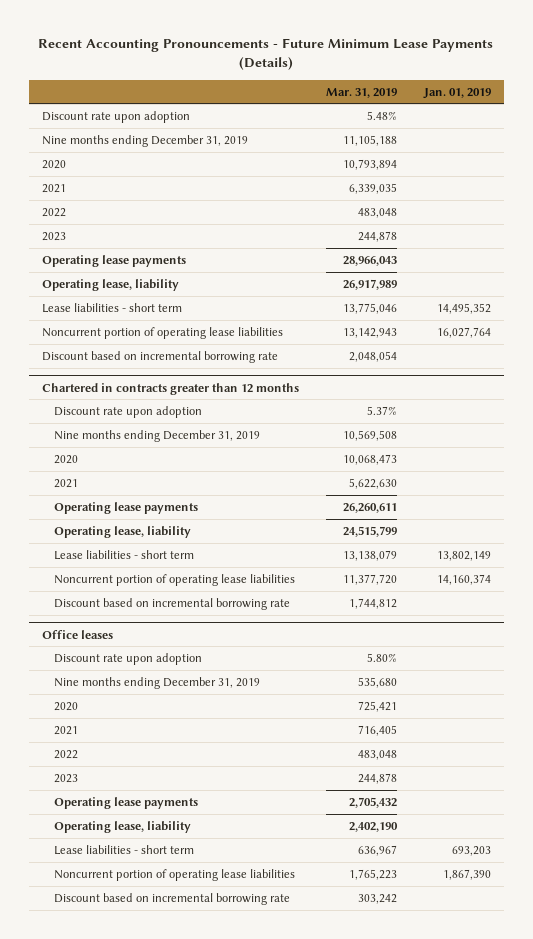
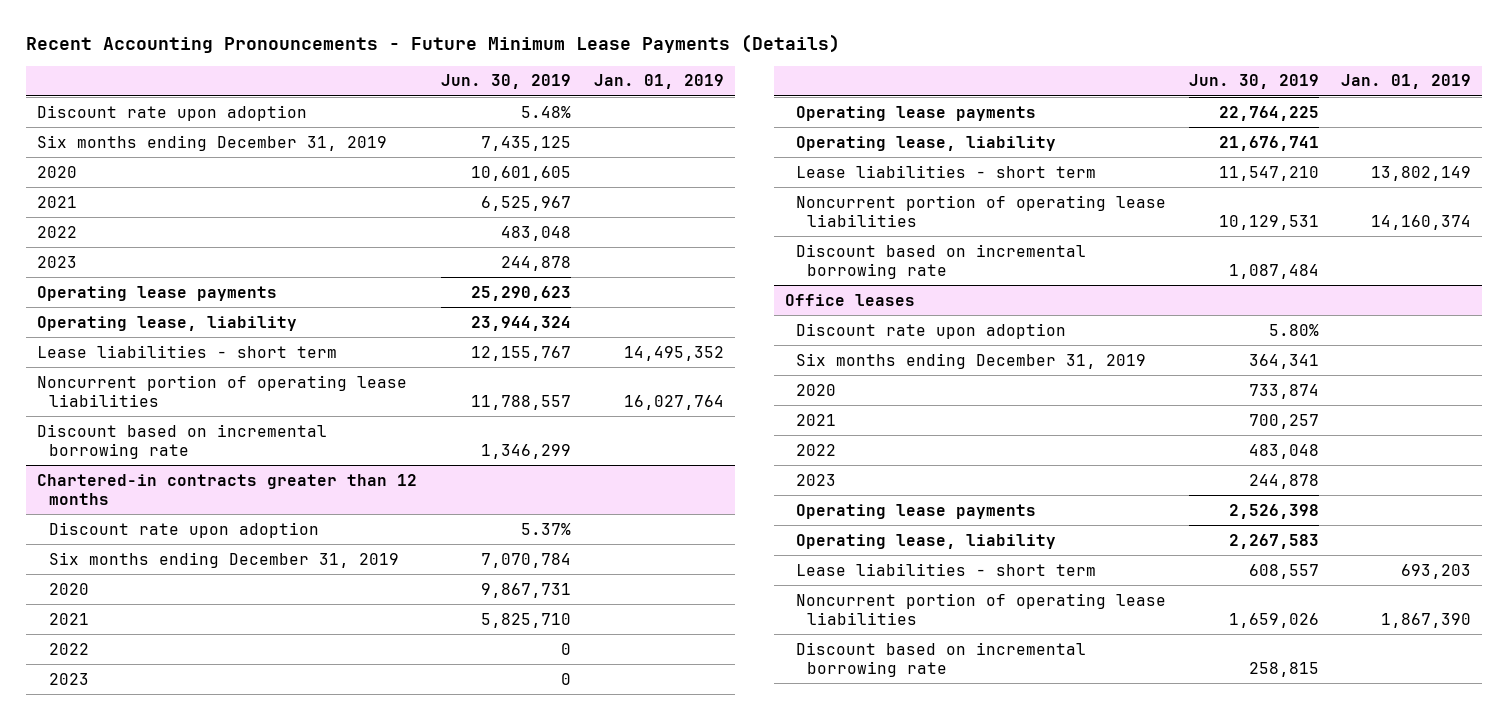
[325,87,397,98] Mar. 31, 2019 -> none
none -> [441,74,572,90] Jun. 30, 2019
[42,134,249,147] Nine months ending December 31, 2019 -> [37,134,388,151] Six months ending December 31, 2019
[42,382,300,395] Chartered in contracts greater than 12 months -> [37,473,418,505] Chartered-in contracts greater than 12 months
[53,429,260,442] Nine months ending December 31, 2019 -> [48,551,399,568] Six months ending December 31, 2019
none -> [48,642,89,655] 2022
none -> [48,672,89,685] 2023
[53,676,260,689] Nine months ending December 31, 2019 -> [796,352,1147,369] Six months ending December 31, 2019

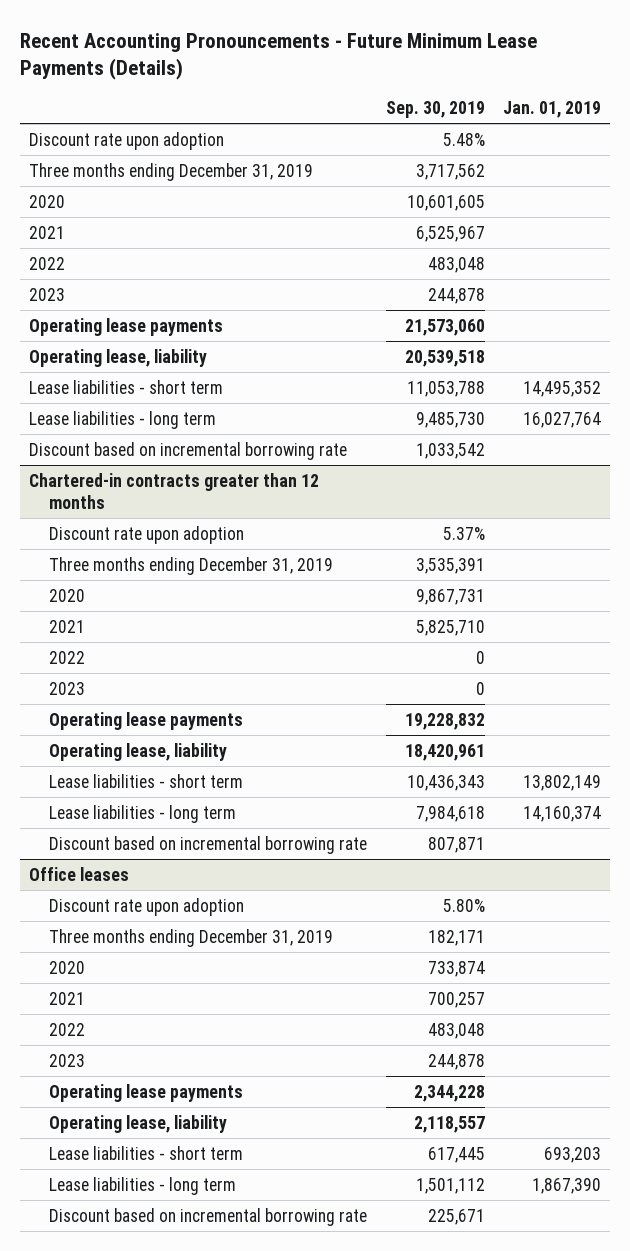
[441,74,572,90] Jun. 30, 2019 -> none
none -> [385,101,485,119] Sep. 30, 2019
[37,134,388,151] Six months ending December 31, 2019 -> [29,162,314,181] Three months ending December 31, 2019
[37,374,408,407] Noncurrent portion of operating lease liabilities -> [29,410,217,429] Lease liabilities - long term
[48,551,399,568] Six months ending December 31, 2019 -> [49,556,334,575] Three months ending December 31, 2019
[796,194,1167,227] Noncurrent portion of operating lease liabilities -> [49,804,237,823] Lease liabilities - long term
[796,352,1147,369] Six months ending December 31, 2019 -> [49,928,334,947] Three months ending December 31, 2019
[796,592,1167,625] Noncurrent portion of operating lease liabilities -> [49,1176,237,1195] Lease liabilities - long term

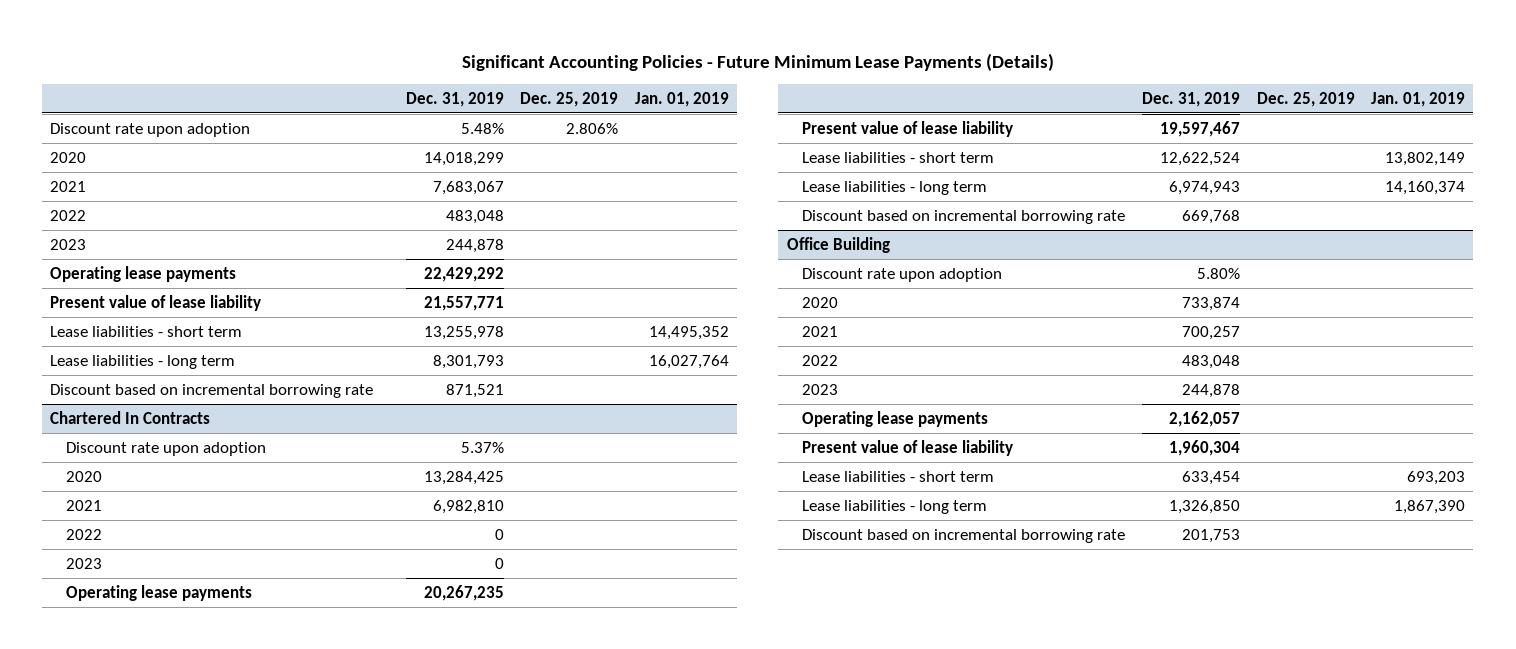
[20,32,538,80] Recent Accounting Pronouncements - Future Minimum Lease Payments (Details) -> [461,52,1054,71] Significant Accounting Policies - Future Minimum Lease Payments (Details)
[385,101,485,119] Sep. 30, 2019 -> none
none -> [405,92,504,108] Dec. 31, 2019
none -> [520,92,619,108] Dec. 25, 2019
[29,162,314,181] Three months ending December 31, 2019 -> none
[29,348,208,367] Operating lease, liability -> [50,294,262,311] Present value of lease liability
[29,472,320,509] Chartered-in contracts greater than 12 months -> [50,410,211,424] Chartered In Contracts
[49,556,334,575] Three months ending December 31, 2019 -> none
[49,742,228,761] Operating lease, liability -> [802,120,1014,137] Present value of lease liability
[29,866,130,881] Office leases -> [786,236,890,253] Office Building
[49,928,334,947] Three months ending December 31, 2019 -> none
[49,1114,228,1133] Operating lease, liability -> [802,439,1014,456] Present value of lease liability

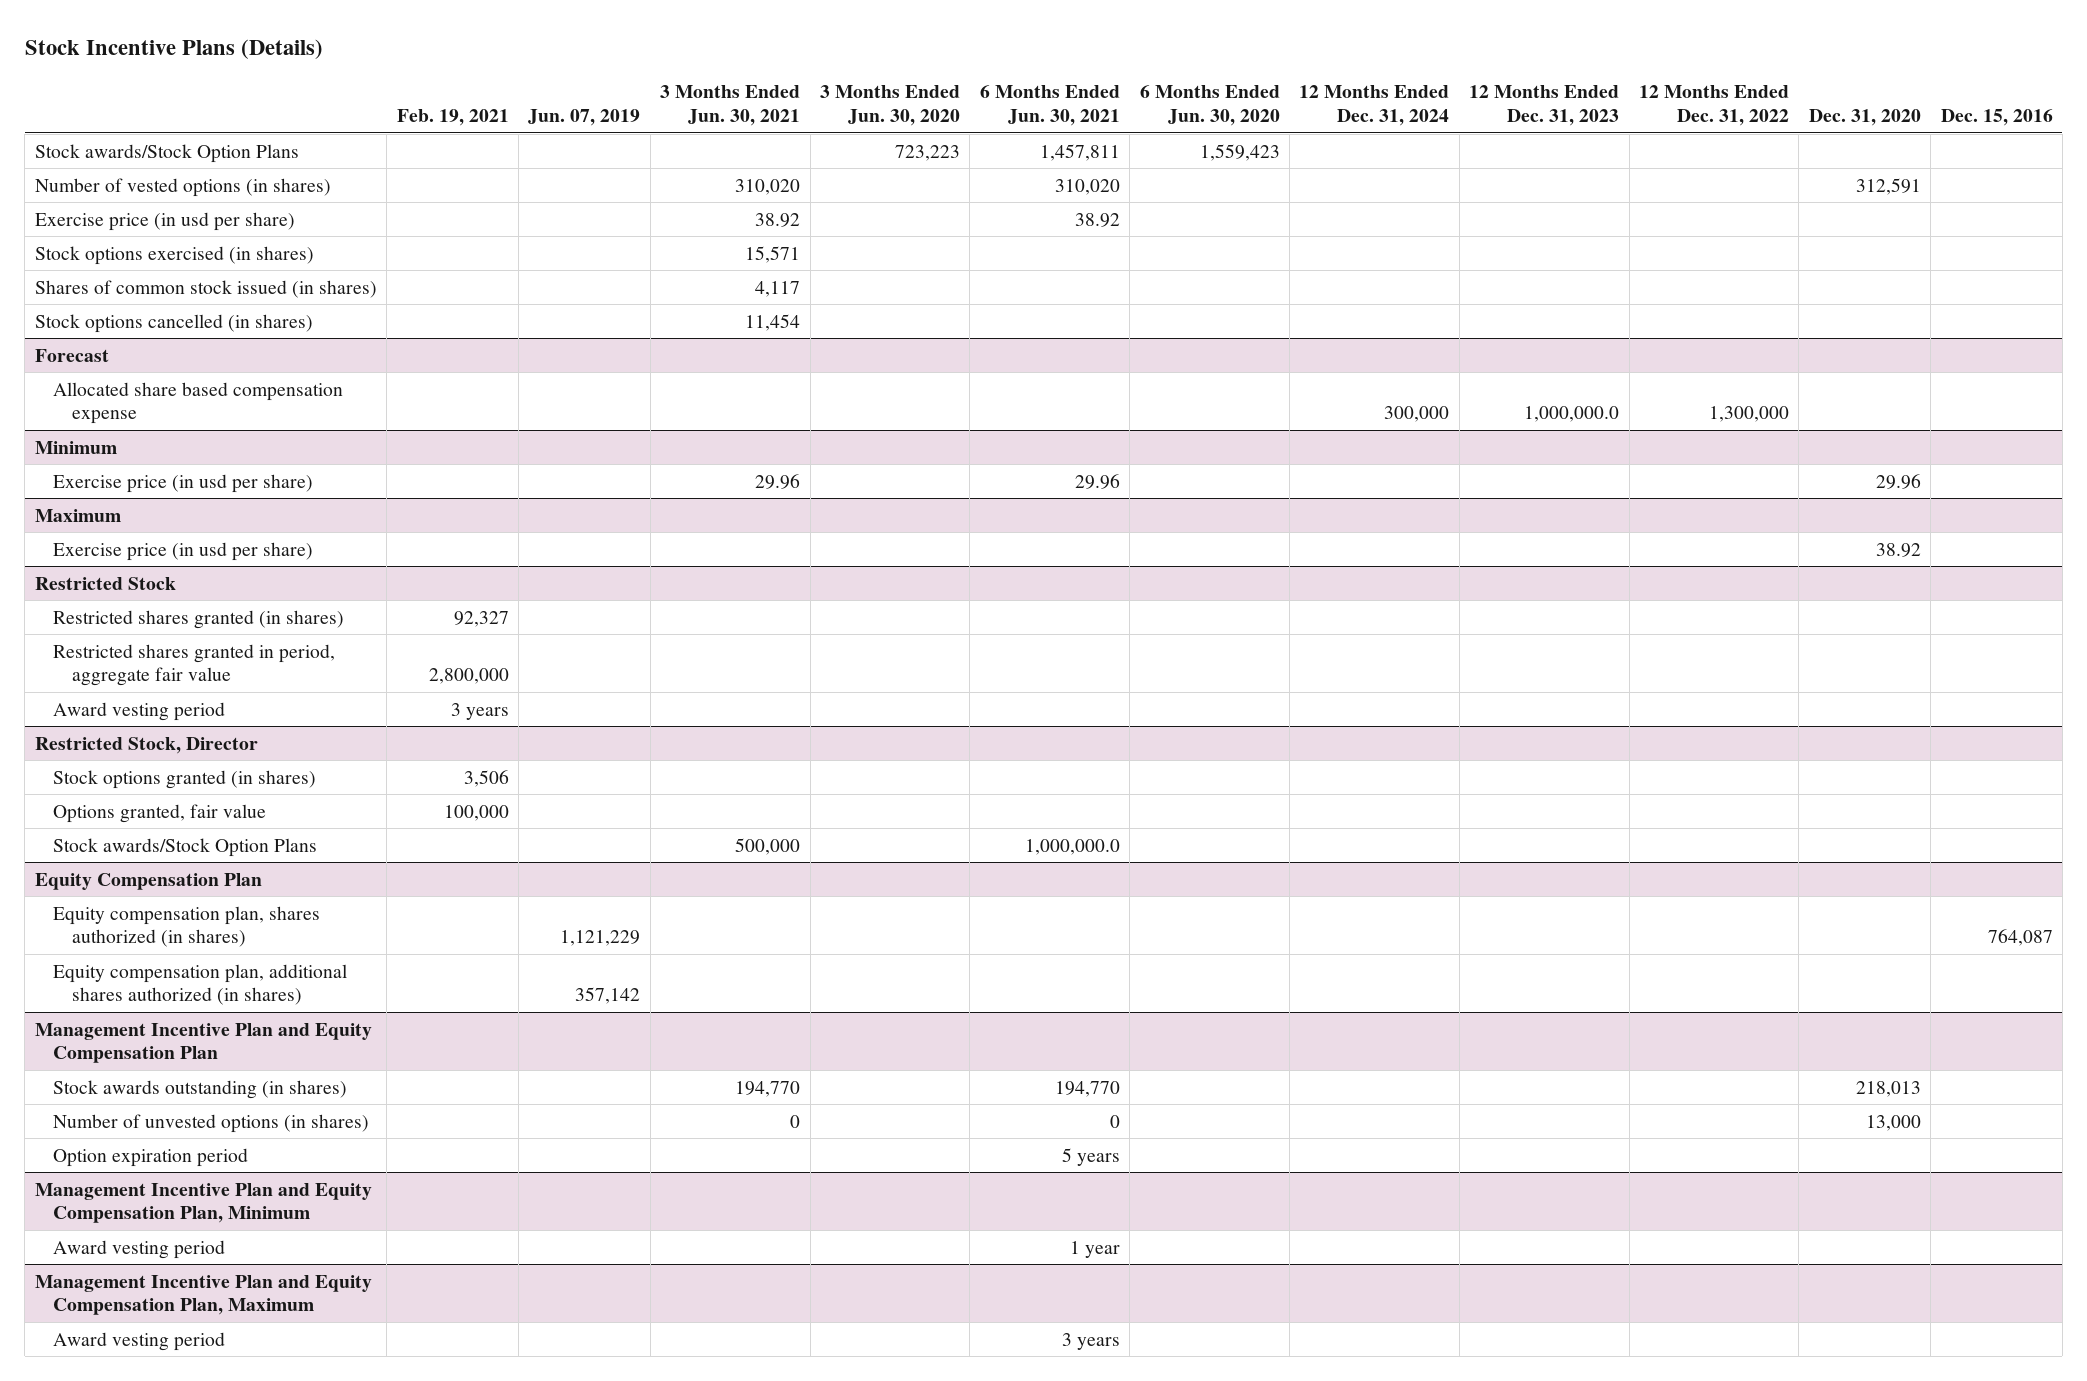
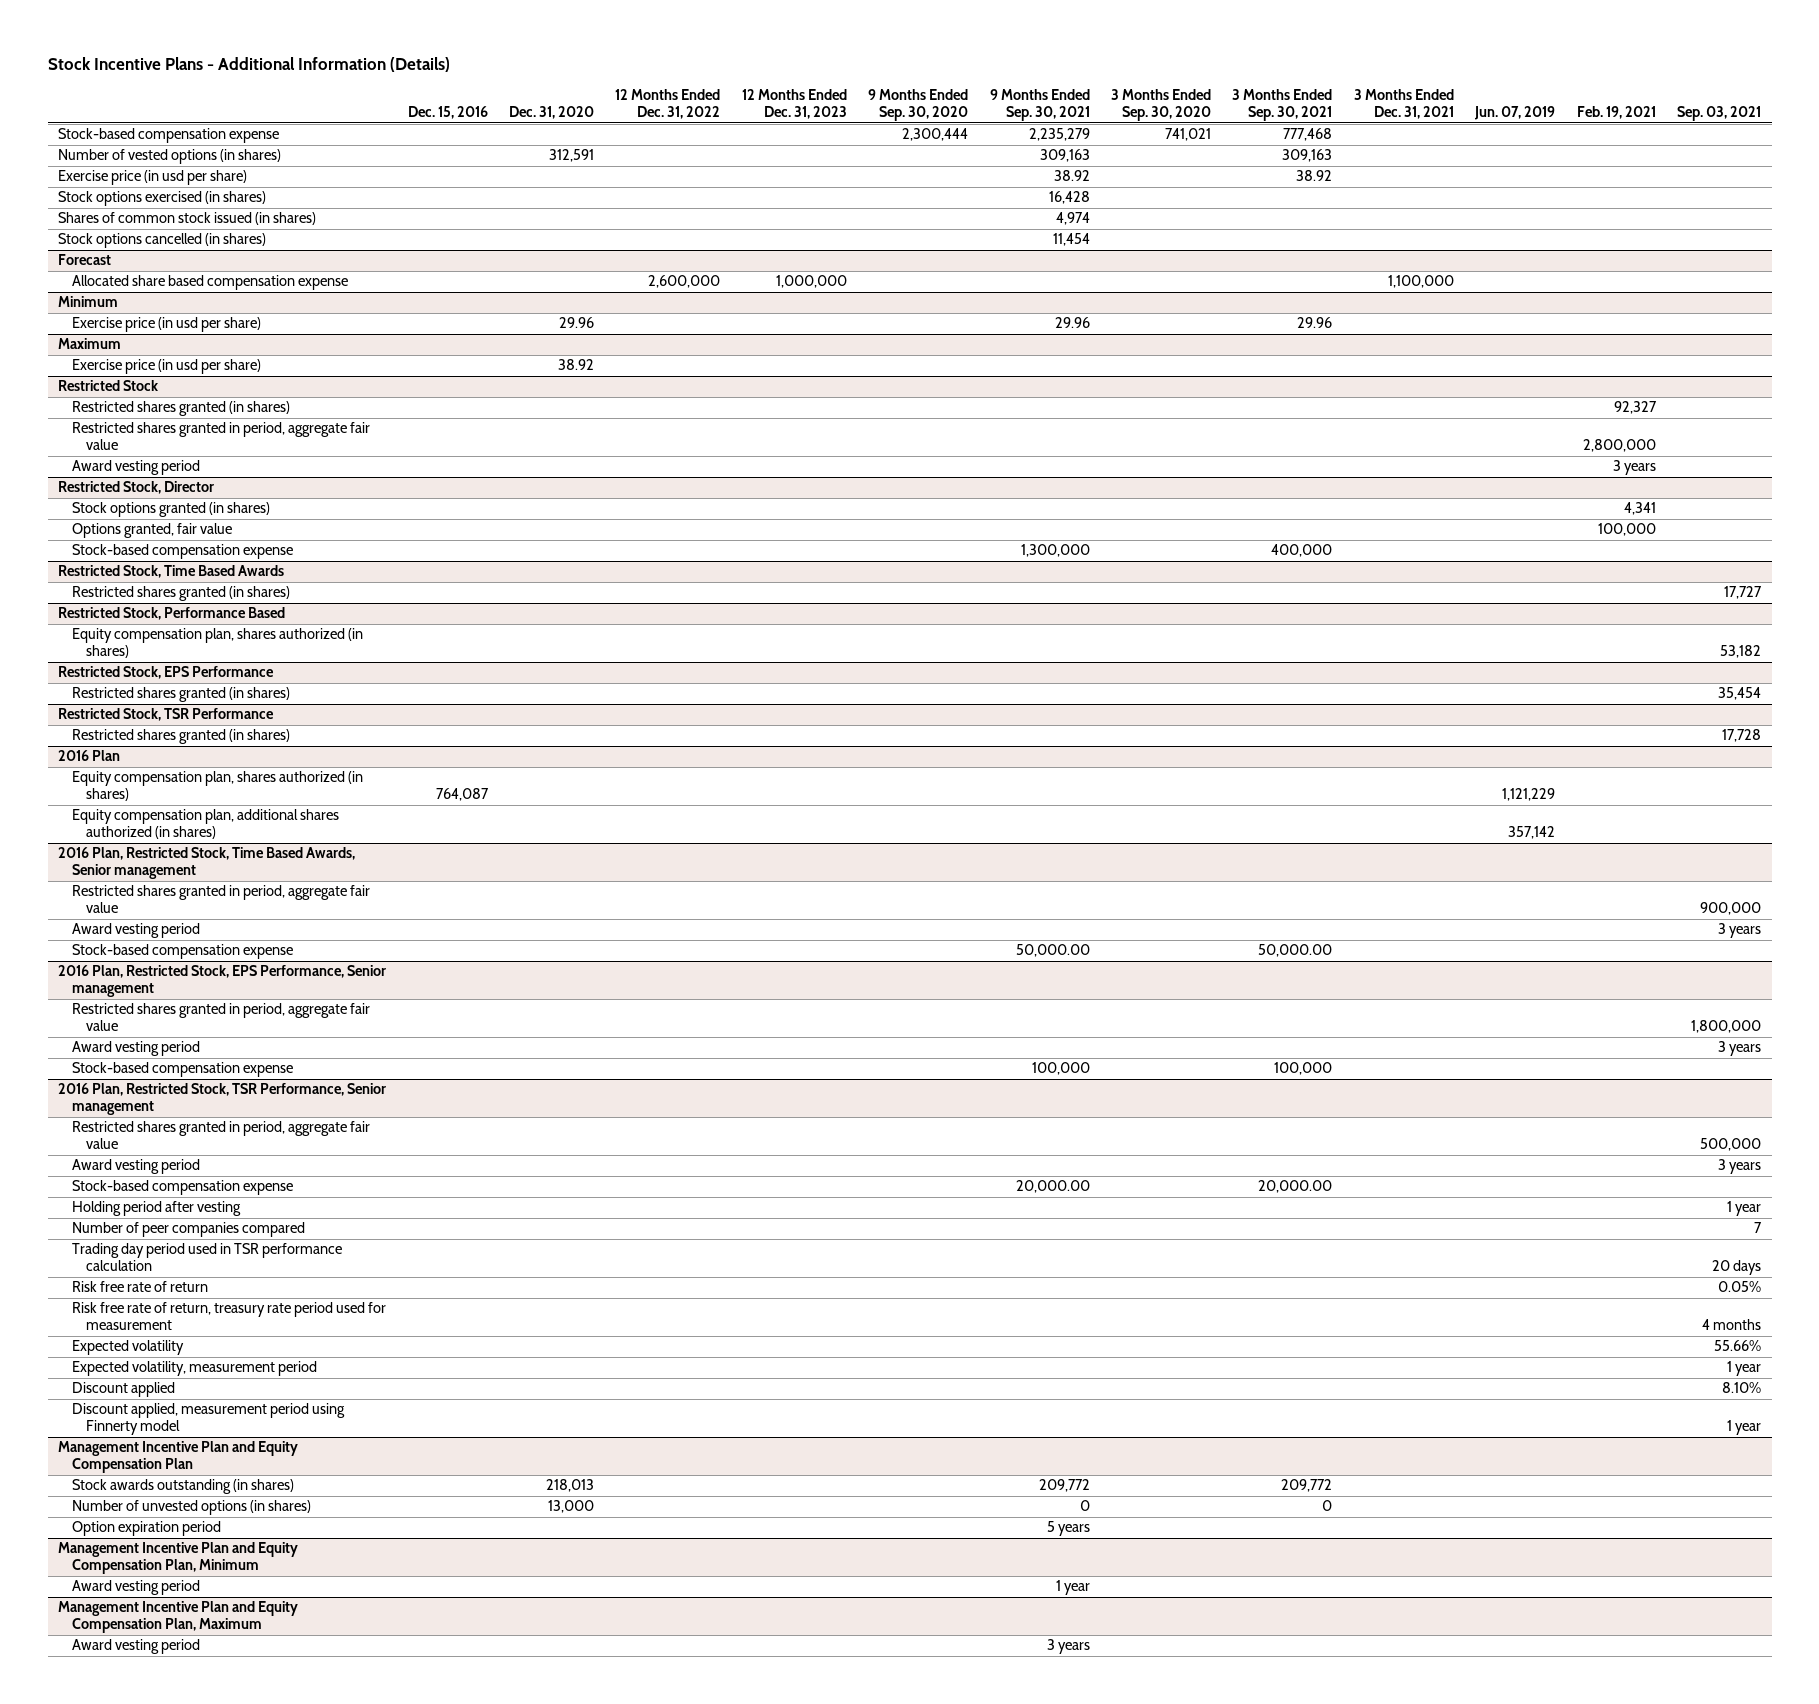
[24,39,323,60] Stock Incentive Plans (Details) -> [47,57,450,73] Stock Incentive Plans - Additional Information (Details)
[660,85,801,126] 3 Months Ended Jun. 30, 2021 -> none
[820,85,961,126] 3 Months Ended Jun. 30, 2020 -> none
[979,85,1120,126] 6 Months Ended Jun. 30, 2021 -> none
[1139,85,1280,126] 6 Months Ended Jun. 30, 2020 -> none
[1299,85,1450,126] 12 Months Ended Dec. 31, 2024 -> none
none -> [868,89,969,122] 9 Months Ended Sep. 30, 2020
none -> [989,89,1090,122] 9 Months Ended Sep. 30, 2021
none -> [1111,89,1212,122] 3 Months Ended Sep. 30, 2020
none -> [1232,89,1333,122] 3 Months Ended Sep. 30, 2021
none -> [1353,89,1454,120] 3 Months Ended Dec. 31, 2021
none -> [1677,106,1762,122] Sep. 03, 2021
[34,143,299,163] Stock awards/Stock Option Plans -> [58,128,280,144] Stock-based compensation expense
[1524,406,1620,423] 1,000,000.0 -> [775,275,847,289] 1,000,000
[1708,406,1789,423] 1,300,000 -> [648,275,721,289] 2,600,000
[463,769,509,787] 3,506 -> [1623,502,1656,516] 4,341
[53,837,318,857] Stock awards/Stock Option Plans -> [72,544,294,560] Stock-based compensation expense
none -> [58,565,285,579] Restricted Stock, Time Based Awards
none -> [72,586,291,602] Restricted shares granted (in shares)
none -> [58,607,286,621] Restricted Stock, Performance Based
none -> [72,628,364,659] Equity compensation plan, shares authorized (in shares)
none -> [58,666,275,680] Restricted Stock, EPS Performance
none -> [72,687,291,703] Restricted shares granted (in shares)
none -> [58,708,275,722] Restricted Stock, TSR Performance
none -> [72,729,291,745] Restricted shares granted (in shares)
[34,872,262,890] Equity Compensation Plan -> [58,750,121,762] 2016 Plan
none -> [58,847,356,880] 2016 Plan, Restricted Stock, Time Based Awards, Senior management
none -> [72,885,371,914] Restricted shares granted in period, aggregate fair value
none -> [72,923,201,939] Award vesting period
none -> [72,944,294,960] Stock-based compensation expense
none -> [58,965,387,998] 2016 Plan, Restricted Stock, EPS Performance, Senior management
none -> [72,1003,371,1032] Restricted shares granted in period, aggregate fair value
none -> [72,1041,201,1057] Award vesting period
none -> [72,1062,294,1078] Stock-based compensation expense
none -> [58,1083,387,1116] 2016 Plan, Restricted Stock, TSR Performance, Senior management
none -> [72,1121,371,1150] Restricted shares granted in period, aggregate fair value
none -> [72,1159,201,1175] Award vesting period
none -> [72,1180,294,1196] Stock-based compensation expense
none -> [72,1201,242,1217] Holding period after vesting
none -> [72,1222,306,1238] Number of peer companies compared
none -> [72,1243,343,1272] Trading day period used in TSR performance calculation
none -> [72,1281,209,1293] Risk free rate of return
none -> [72,1302,387,1331] Risk free rate of return, treasury rate period used for measurement
none -> [72,1340,185,1356] Expected volatility
none -> [72,1361,318,1377] Expected volatility, measurement period
none -> [72,1382,176,1398] Discount applied
none -> [72,1403,346,1436] Discount applied, measurement period using Finnerty model

